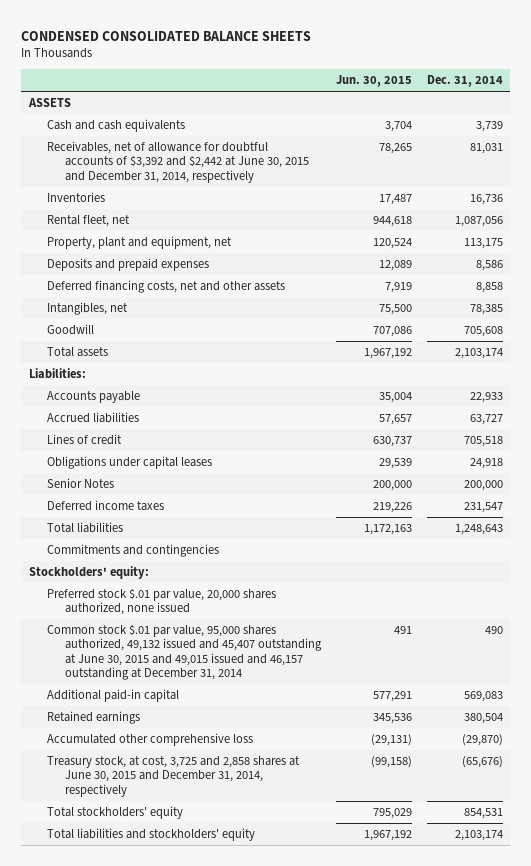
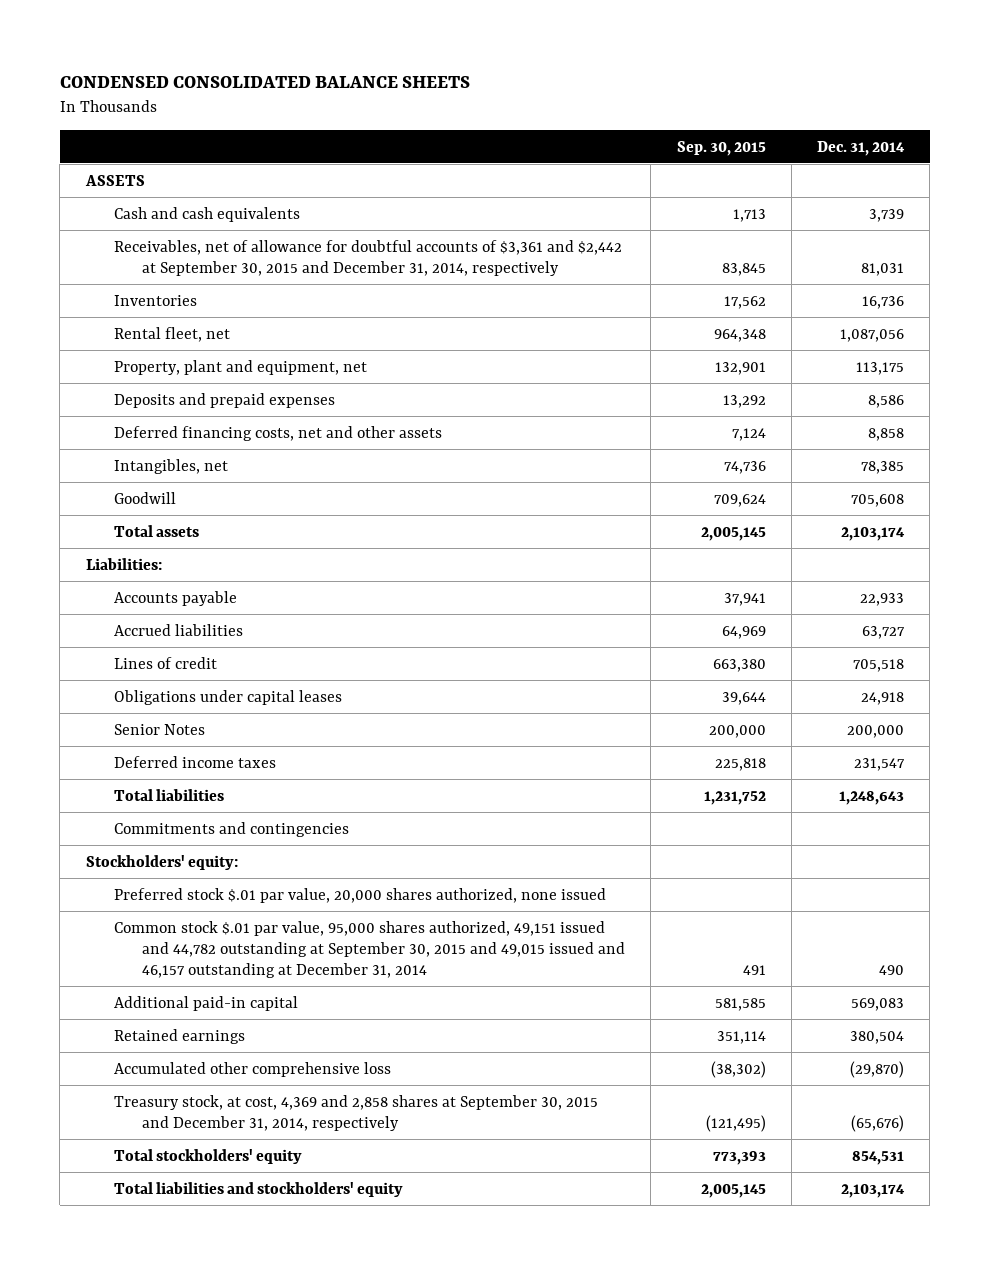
[335,75,412,88] Jun. 30, 2015 -> none
none -> [676,140,766,156] Sep. 30, 2015
[46,141,310,183] Receivables, net of allowance for doubtful accounts of $3,392 and $2,442 at June 30, 2015 and December 31, 2014, respectively -> [113,239,622,276] Receivables, net of allowance for doubtful accounts of $3,361 and $2,442 at September 30, 2015 and December 31, 2014, respectively
[46,624,323,681] Common stock $.01 par value, 95,000 shares authorized, 49,132 issued and 45,407 outstanding at June 30, 2015 and 49,015 issued and 46,157 outstanding at December 31, 2014 -> [113,920,626,978] Common stock $.01 par value, 95,000 shares authorized, 49,151 issued and 44,782 outstanding at September 30, 2015 and 49,015 issued and 46,157 outstanding at December 31, 2014
[46,756,300,797] Treasury stock, at cost, 3,725 and 2,858 shares at June 30, 2015 and December 31, 2014, respectively -> [113,1094,598,1131] Treasury stock, at cost, 4,369 and 2,858 shares at September 30, 2015 and December 31, 2014, respectively

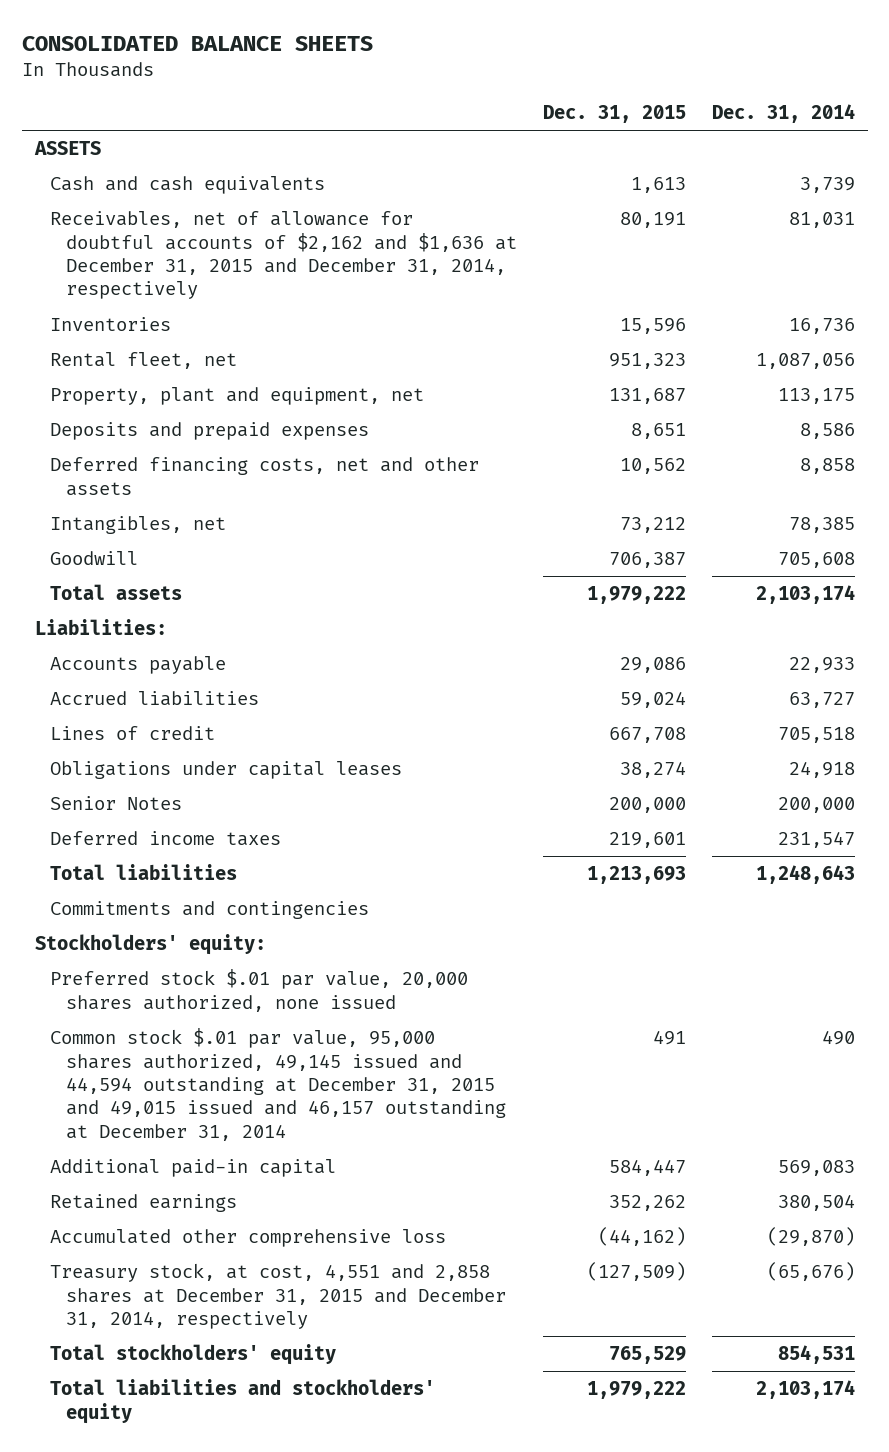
[59,75,470,88] CONDENSED CONSOLIDATED BALANCE SHEETS -> [21,35,373,51] CONSOLIDATED BALANCE SHEETS
[676,140,766,156] Sep. 30, 2015 -> none
none -> [542,104,686,123] Dec. 31, 2015
[113,239,622,276] Receivables, net of allowance for doubtful accounts of $3,361 and $2,442 at September 30, 2015 and December 31, 2014, respectively -> [50,211,518,300] Receivables, net of allowance for doubtful accounts of $2,162 and $1,636 at December 31, 2015 and December 31, 2014, respectively
[113,920,626,978] Common stock $.01 par value, 95,000 shares authorized, 49,151 issued and 44,782 outstanding at September 30, 2015 and 49,015 issued and 46,157 outstanding at December 31, 2014 -> [50,1028,507,1141] Common stock $.01 par value, 95,000 shares authorized, 49,145 issued and 44,594 outstanding at December 31, 2015 and 49,015 issued and 46,157 outstanding at December 31, 2014
[113,1094,598,1131] Treasury stock, at cost, 4,369 and 2,858 shares at September 30, 2015 and December 31, 2014, respectively -> [50,1263,507,1329] Treasury stock, at cost, 4,551 and 2,858 shares at December 31, 2015 and December 31, 2014, respectively

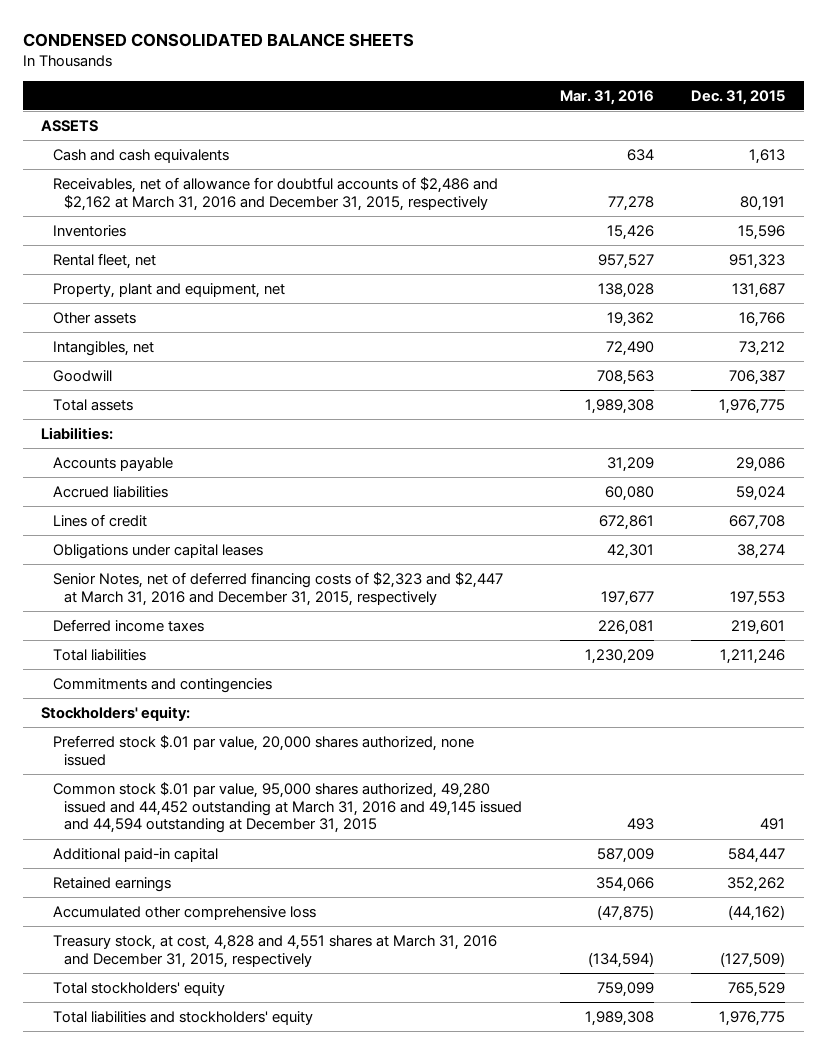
[21,35,373,51] CONSOLIDATED BALANCE SHEETS -> [22,32,414,47] CONDENSED CONSOLIDATED BALANCE SHEETS
[711,103,855,123] Dec. 31, 2014 -> none
none -> [559,89,654,105] Mar. 31, 2016
[50,211,518,300] Receivables, net of allowance for doubtful accounts of $2,162 and $1,636 at December 31, 2015 and December 31, 2014, respectively -> [52,176,498,211] Receivables, net of allowance for doubtful accounts of $2,486 and $2,162 at March 31, 2016 and December 31, 2015, respectively
[50,422,370,441] Deposits and prepaid expenses -> none
[50,457,480,496] Deferred financing costs, net and other assets -> none
none -> [52,311,136,324] Other assets
[586,586,686,605] 1,979,222 -> [718,398,785,414] 1,976,775
[50,796,183,811] Senior Notes -> none
none -> [52,571,503,606] Senior Notes, net of deferred financing costs of $2,323 and $2,447 at March 31, 2016 and December 31, 2015, respectively
[586,866,686,885] 1,213,693 -> [719,648,785,664] 1,211,246
[50,1028,507,1141] Common stock $.01 par value, 95,000 shares authorized, 49,145 issued and 44,594 outstanding at December 31, 2015 and 49,015 issued and 46,157 outstanding at December 31, 2014 -> [52,781,523,834] Common stock $.01 par value, 95,000 shares authorized, 49,280 issued and 44,452 outstanding at March 31, 2016 and 49,145 issued and 44,594 outstanding at December 31, 2015
[50,1263,507,1329] Treasury stock, at cost, 4,551 and 2,858 shares at December 31, 2015 and December 31, 2014, respectively -> [52,934,497,968] Treasury stock, at cost, 4,828 and 4,551 shares at March 31, 2016 and December 31, 2015, respectively
[586,1381,686,1400] 1,979,222 -> [718,1010,785,1026] 1,976,775

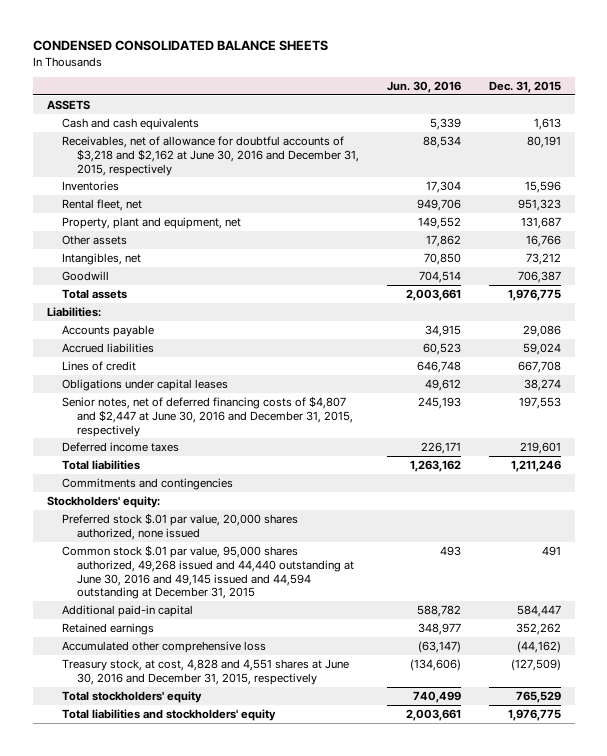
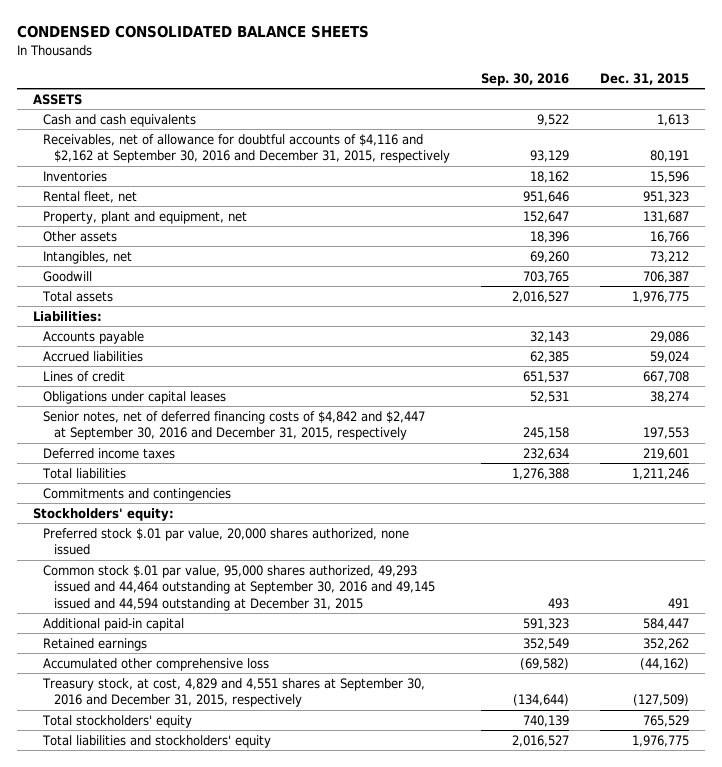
[386,80,461,93] Jun. 30, 2016 -> none
none -> [481,72,570,86] Sep. 30, 2016
[61,135,359,176] Receivables, net of allowance for doubtful accounts of $3,218 and $2,162 at June 30, 2016 and December 31, 2015, respectively -> [43,133,451,164] Receivables, net of allowance for doubtful accounts of $4,116 and $2,162 at September 30, 2016 and December 31, 2015, respectively
[61,395,353,437] Senior notes, net of deferred financing costs of $4,807 and $2,447 at June 30, 2016 and December 31, 2015, respectively -> [43,410,426,441] Senior notes, net of deferred financing costs of $4,842 and $2,447 at September 30, 2016 and December 31, 2015, respectively
[61,544,354,600] Common stock $.01 par value, 95,000 shares authorized, 49,268 issued and 44,440 outstanding at June 30, 2016 and 49,145 issued and 44,594 outstanding at December 31, 2015 -> [43,564,436,611] Common stock $.01 par value, 95,000 shares authorized, 49,293 issued and 44,464 outstanding at September 30, 2016 and 49,145 issued and 44,594 outstanding at December 31, 2015
[61,658,349,685] Treasury stock, at cost, 4,828 and 4,551 shares at June 30, 2016 and December 31, 2015, respectively -> [42,677,426,708] Treasury stock, at cost, 4,829 and 4,551 shares at September 30, 2016 and December 31, 2015, respectively

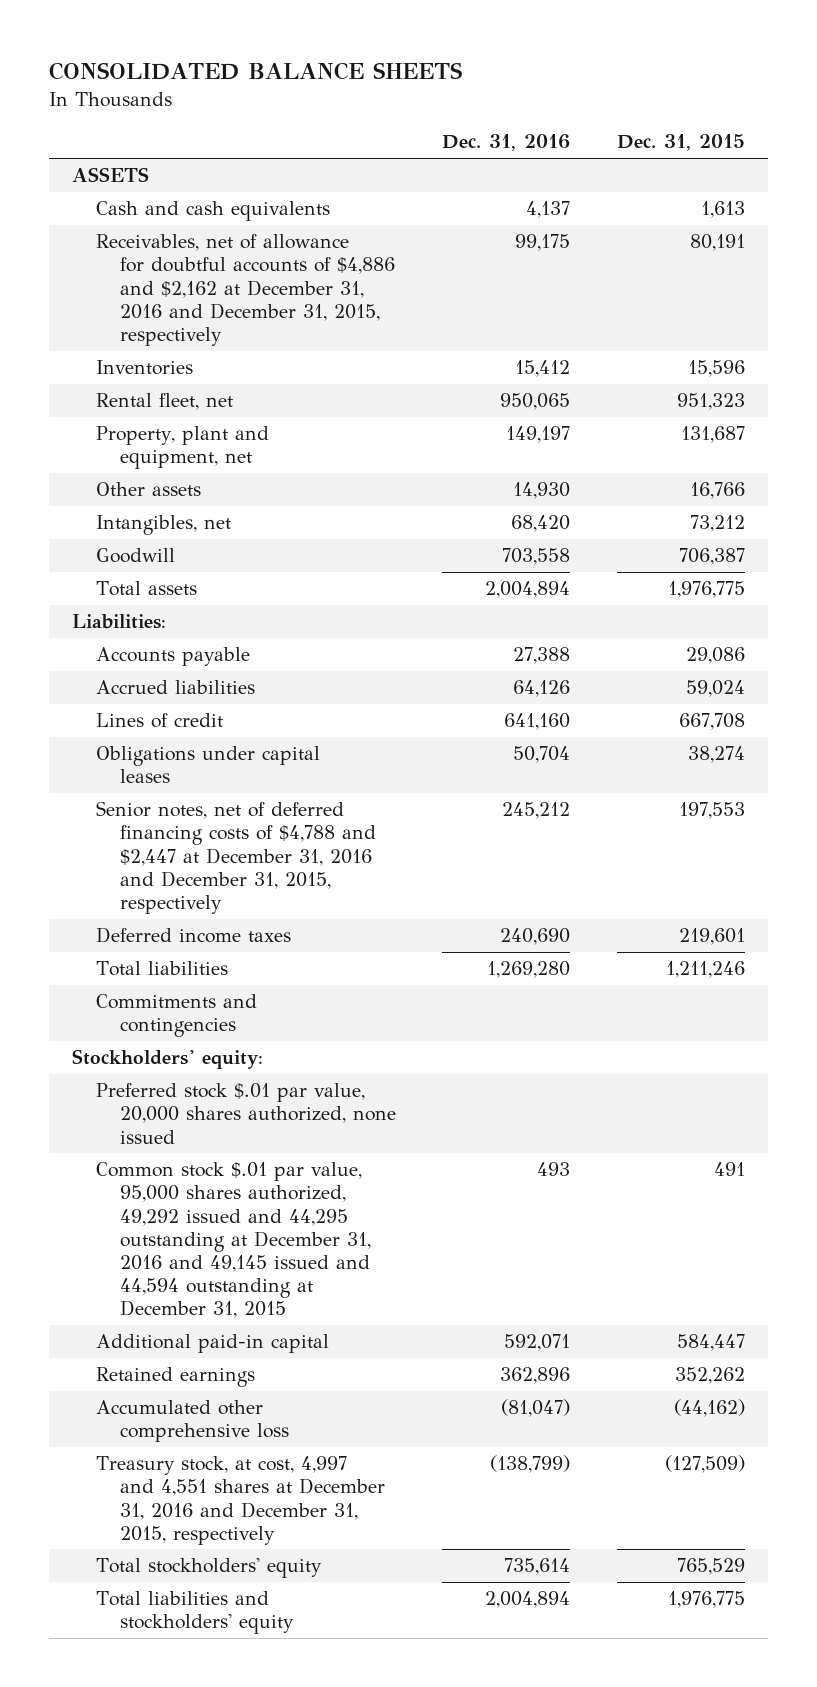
[17,25,370,39] CONDENSED CONSOLIDATED BALANCE SHEETS -> [48,62,462,81] CONSOLIDATED BALANCE SHEETS
[481,72,570,86] Sep. 30, 2016 -> none
none -> [442,134,571,152] Dec. 31, 2016
[43,133,451,164] Receivables, net of allowance for doubtful accounts of $4,116 and $2,162 at September 30, 2016 and December 31, 2015, respectively -> [95,234,395,346] Receivables, net of allowance for doubtful accounts of $4,886 and $2,162 at December 31, 2016 and December 31, 2015, respectively
[43,410,426,441] Senior notes, net of deferred financing costs of $4,842 and $2,447 at September 30, 2016 and December 31, 2015, respectively -> [95,801,376,914] Senior notes, net of deferred financing costs of $4,788 and $2,447 at December 31, 2016 and December 31, 2015, respectively
[43,564,436,611] Common stock $.01 par value, 95,000 shares authorized, 49,293 issued and 44,464 outstanding at September 30, 2016 and 49,145 issued and 44,594 outstanding at December 31, 2015 -> [95,1162,371,1319] Common stock $.01 par value, 95,000 shares authorized, 49,292 issued and 44,295 outstanding at December 31, 2016 and 49,145 issued and 44,594 outstanding at December 31, 2015
[42,677,426,708] Treasury stock, at cost, 4,829 and 4,551 shares at September 30, 2016 and December 31, 2015, respectively -> [95,1456,385,1545] Treasury stock, at cost, 4,997 and 4,551 shares at December 31, 2016 and December 31, 2015, respectively

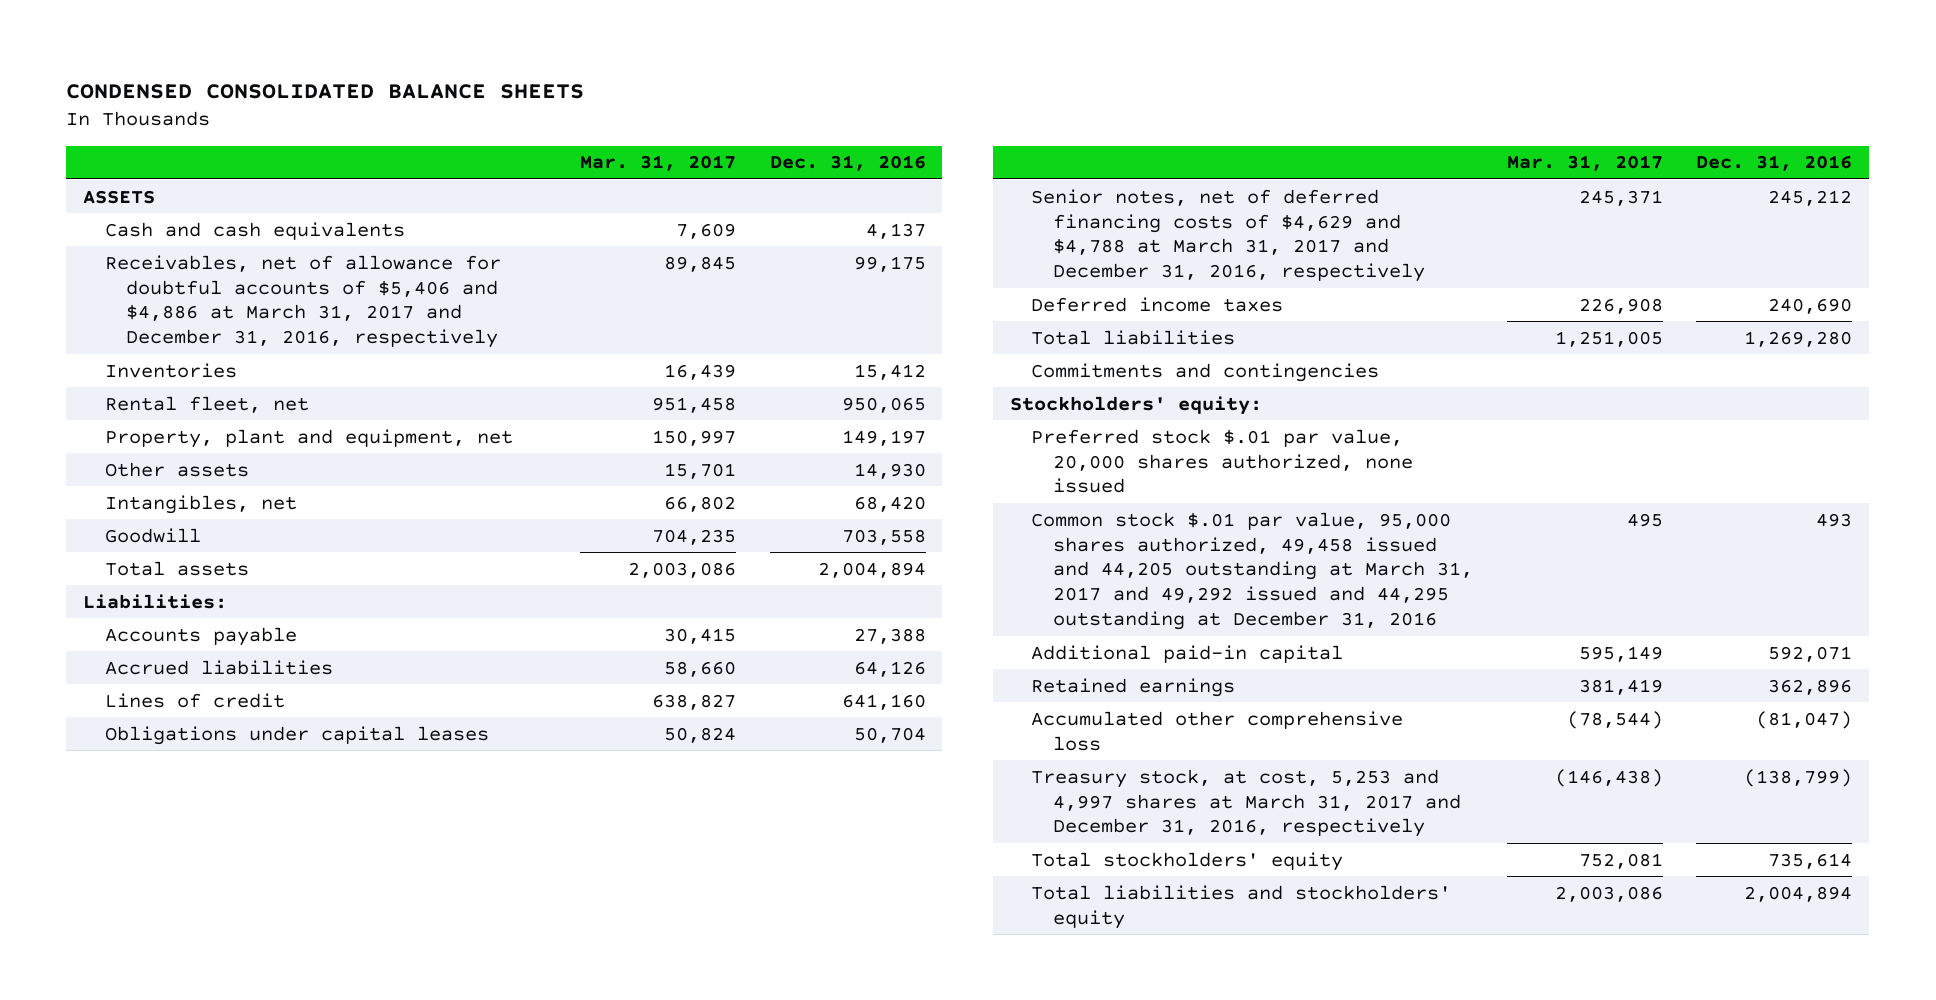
[48,62,462,81] CONSOLIDATED BALANCE SHEETS -> [66,83,585,99] CONDENSED CONSOLIDATED BALANCE SHEETS
[616,134,745,152] Dec. 31, 2015 -> none
none -> [579,155,736,172] Mar. 31, 2017
[95,234,395,346] Receivables, net of allowance for doubtful accounts of $4,886 and $2,162 at December 31, 2016 and December 31, 2015, respectively -> [104,254,501,349] Receivables, net of allowance for doubtful accounts of $5,406 and $4,886 at March 31, 2017 and December 31, 2016, respectively
[95,801,376,914] Senior notes, net of deferred financing costs of $4,788 and $2,447 at December 31, 2016 and December 31, 2015, respectively -> [1031,188,1425,283] Senior notes, net of deferred financing costs of $4,629 and $4,788 at March 31, 2017 and December 31, 2016, respectively
[95,1162,371,1319] Common stock $.01 par value, 95,000 shares authorized, 49,292 issued and 44,295 outstanding at December 31, 2016 and 49,145 issued and 44,594 outstanding at December 31, 2015 -> [1031,511,1473,631] Common stock $.01 par value, 95,000 shares authorized, 49,458 issued and 44,205 outstanding at March 31, 2017 and 49,292 issued and 44,295 outstanding at December 31, 2016
[95,1456,385,1545] Treasury stock, at cost, 4,997 and 4,551 shares at December 31, 2016 and December 31, 2015, respectively -> [1031,768,1461,838] Treasury stock, at cost, 5,253 and 4,997 shares at March 31, 2017 and December 31, 2016, respectively

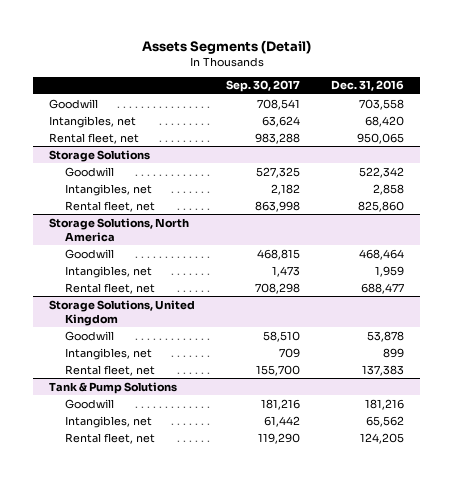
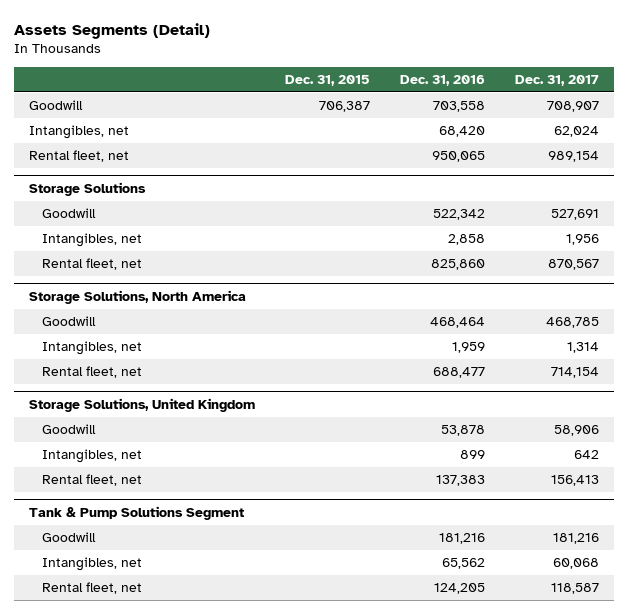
[226,80,301,93] Sep. 30, 2017 -> none
none -> [285,74,371,86] Dec. 31, 2015
none -> [515,74,600,86] Dec. 31, 2017
[48,381,177,394] Tank & Pump Solutions -> [29,505,245,520] Tank & Pump Solutions Segment

